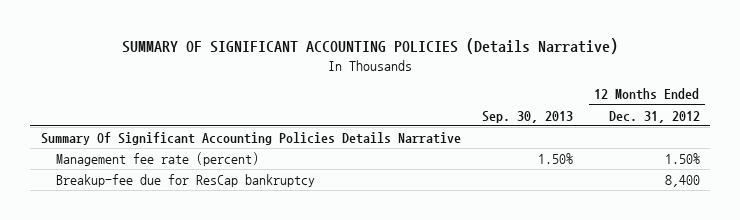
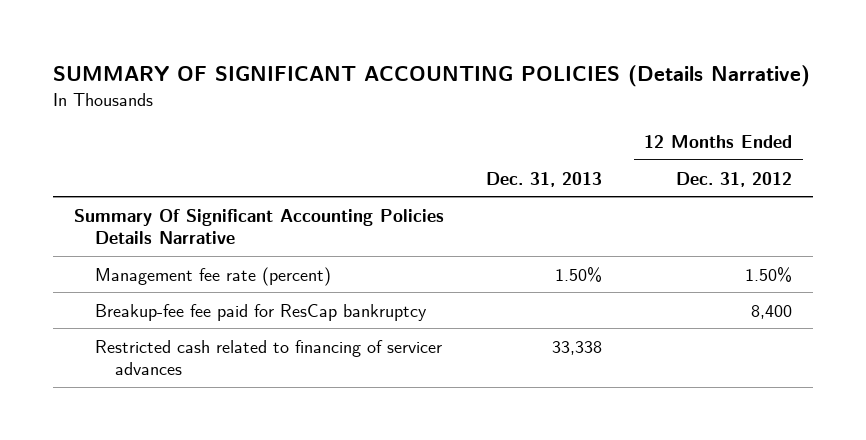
[482,110,574,123] Sep. 30, 2013 -> none
none -> [486,171,603,187] Dec. 31, 2013
[56,173,316,187] Breakup-fee due for ResCap bankruptcy -> [94,303,427,321] Breakup-fee fee paid for ResCap bankruptcy
none -> [94,339,442,375] Restricted cash related to financing of servicer advances

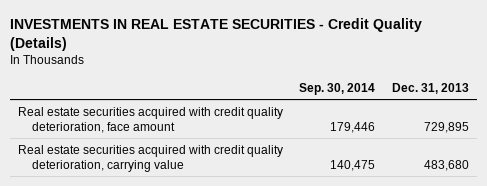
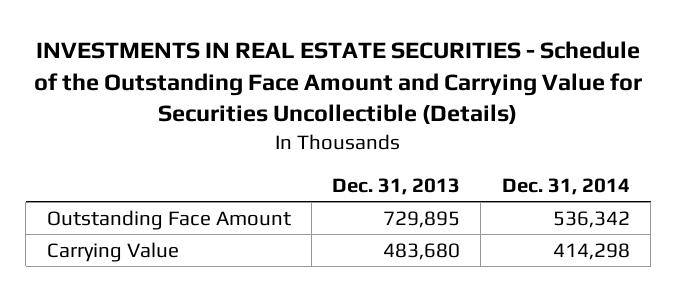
[9,17,422,51] INVESTMENTS IN REAL ESTATE SECURITIES - Credit Quality (Details) -> [34,40,643,125] INVESTMENTS IN REAL ESTATE SECURITIES - Schedule of the Outstanding Face Amount and Carrying Value for Securities Uncollectible (Details)
[299,83,376,96] Sep. 30, 2014 -> none
none -> [501,177,630,195] Dec. 31, 2014
[18,106,284,133] Real estate securities acquired with credit quality deterioration, face amount -> [46,209,291,230] Outstanding Face Amount
[18,144,284,172] Real estate securities acquired with credit quality deterioration, carrying value -> [46,241,179,262] Carrying Value

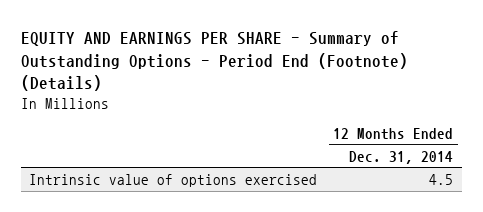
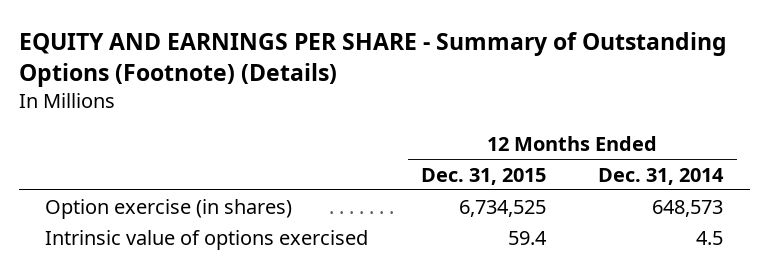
[20,31,408,92] EQUITY AND EARNINGS PER SHARE - Summary of Outstanding Options - Period End (Footnote) (Details) -> [18,31,727,88] EQUITY AND EARNINGS PER SHARE - Summary of Outstanding Options (Footnote) (Details)
none -> [420,167,546,185] Dec. 31, 2015
none -> [45,198,293,219] Option exercise (in shares)

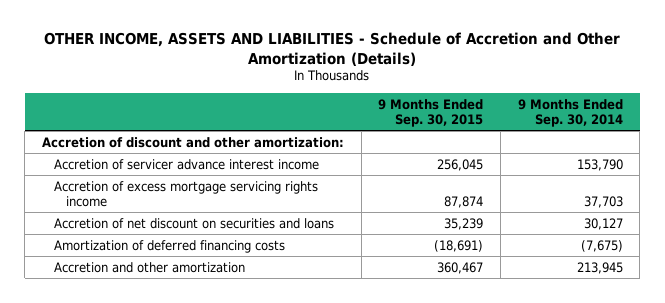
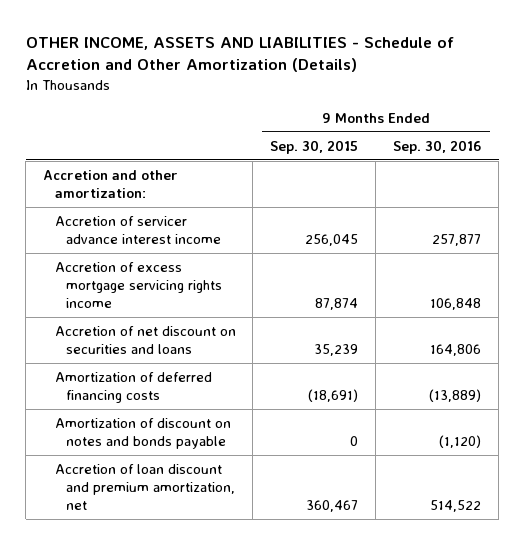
[517,98,623,127] 9 Months Ended Sep. 30, 2014 -> none
none -> [393,139,482,154] Sep. 30, 2016
[41,136,344,148] Accretion of discount and other amortization: -> [43,169,179,198] Accretion and other amortization:
none -> [54,417,231,449] Amortization of discount on notes and bonds payable
[54,261,246,273] Accretion and other amortization -> [54,463,235,510] Accretion of loan discount and premium amortization, net

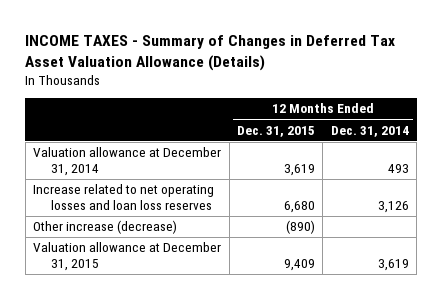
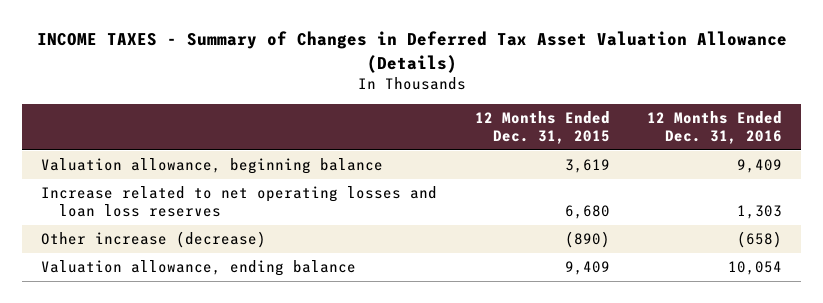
[330,125,409,137] Dec. 31, 2014 -> none
none -> [647,111,783,145] 12 Months Ended Dec. 31, 2016
[33,147,222,177] Valuation allowance at December 31, 2014 -> [41,158,384,175] Valuation allowance, beginning balance
[33,242,222,272] Valuation allowance at December 31, 2015 -> [41,260,357,277] Valuation allowance, ending balance

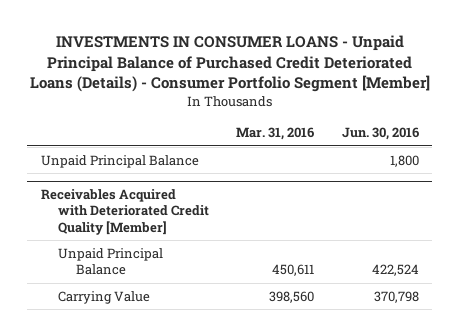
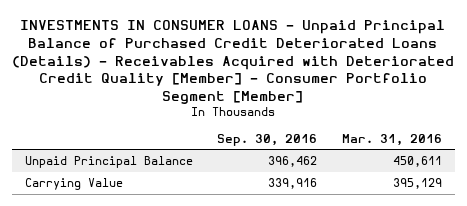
[29,35,430,93] INVESTMENTS IN CONSUMER LOANS - Unpaid Principal Balance of Purchased Credit Deteriorated Loans (Details) - Consumer Portfolio Segment [Member] -> [12,20,455,104] INVESTMENTS IN CONSUMER LOANS - Unpaid Principal Balance of Purchased Credit Deteriorated Loans (Details) - Receivables Acquired with Deteriorated Credit Quality [Member] - Consumer Portfolio Segment [Member]
[341,127,419,141] Jun. 30, 2016 -> none
none -> [217,133,318,146] Sep. 30, 2016
[40,154,199,168] Unpaid Principal Balance -> none
[40,189,210,235] Receivables Acquired with Deteriorated Credit Quality [Member] -> none
[269,290,315,303] 398,560 -> [393,178,443,190] 395,129

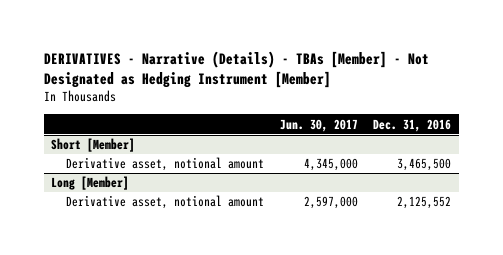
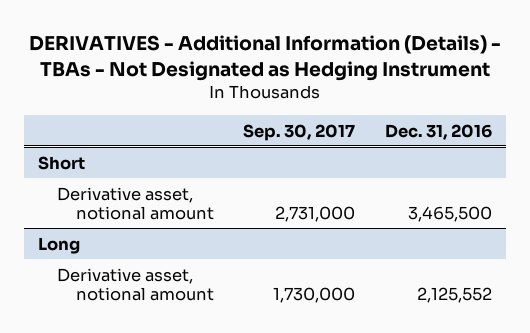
[43,50,429,88] DERIVATIVES - Narrative (Details) - TBAs [Member] - Not Designated as Hedging Instrument [Member] -> [28,34,501,81] DERIVATIVES - Additional Information (Details) - TBAs - Not Designated as Hedging Instrument
[279,118,358,132] Jun. 30, 2017 -> none
none -> [243,123,356,141] Sep. 30, 2017
[51,138,136,153] Short [Member] -> [38,155,86,170] Short
[51,176,130,191] Long [Member] -> [38,236,81,254] Long

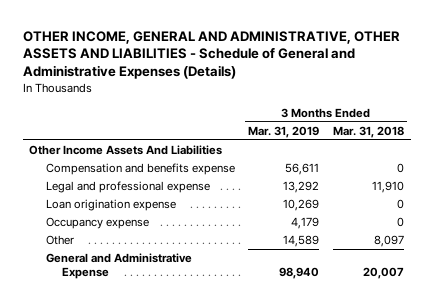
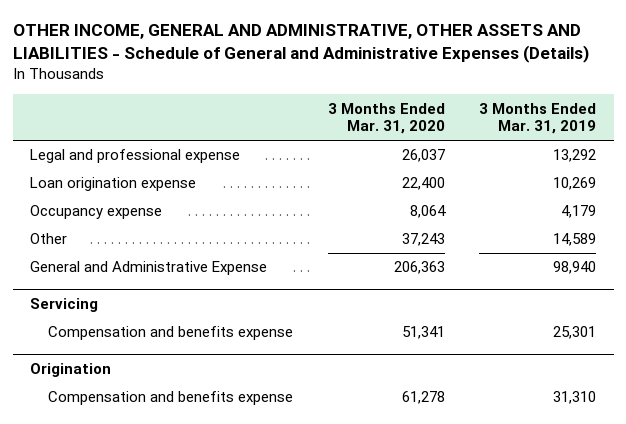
[332,125,404,138] Mar. 31, 2018 -> none
none -> [327,102,445,135] 3 Months Ended Mar. 31, 2020
[29,145,223,156] Other Income Assets And Liabilities -> none
[45,163,235,176] Compensation and benefits expense -> none
none -> [29,298,98,313] Servicing
none -> [47,326,293,341] Compensation and benefits expense
none -> [29,363,111,378] Origination
none -> [47,391,293,406] Compensation and benefits expense

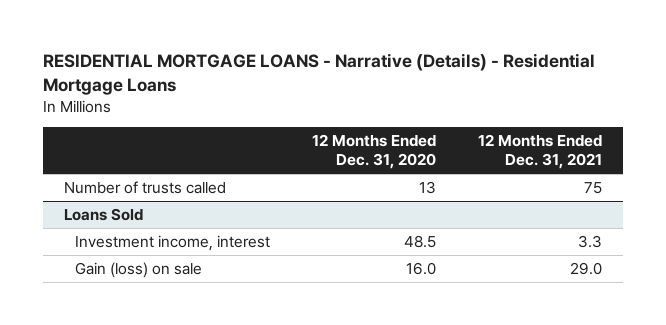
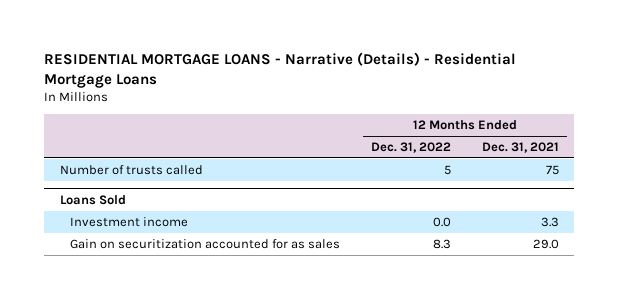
[311,134,436,170] 12 Months Ended Dec. 31, 2020 -> none
none -> [370,142,451,154] Dec. 31, 2022
[75,235,271,252] Investment income, interest -> [69,216,188,227] Investment income
[75,262,203,279] Gain (loss) on sale -> [69,238,340,249] Gain on securitization accounted for as sales

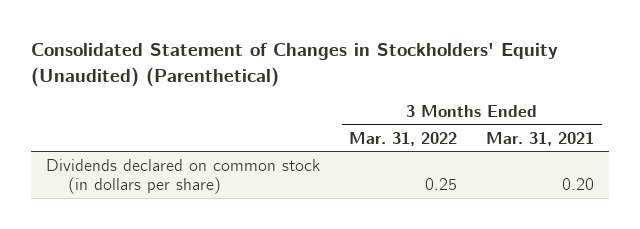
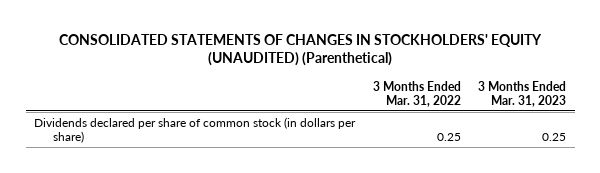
[30,43,558,87] Consolidated Statement of Changes in Stockholders' Equity (Unaudited) (Parenthetical) -> [59,33,543,67] CONSOLIDATED STATEMENTS OF CHANGES IN STOCKHOLDERS' EQUITY (UNAUDITED) (Parenthetical)
[486,131,595,146] Mar. 31, 2021 -> none
none -> [477,80,566,107] 3 Months Ended Mar. 31, 2023
[45,159,320,195] Dividends declared on common stock (in dollars per share) -> [34,117,357,144] Dividends declared per share of common stock (in dollars per share)

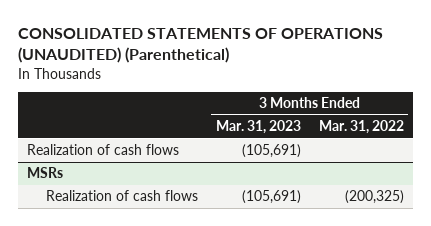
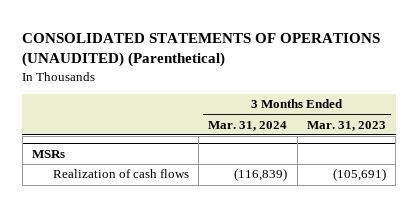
[318,120,404,135] Mar. 31, 2022 -> none
none -> [208,120,288,131] Mar. 31, 2024
[26,144,179,156] Realization of cash flows -> none

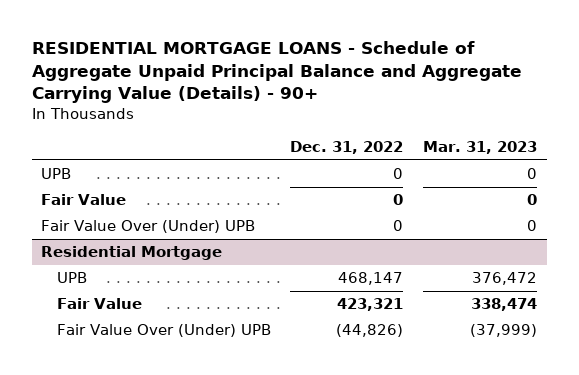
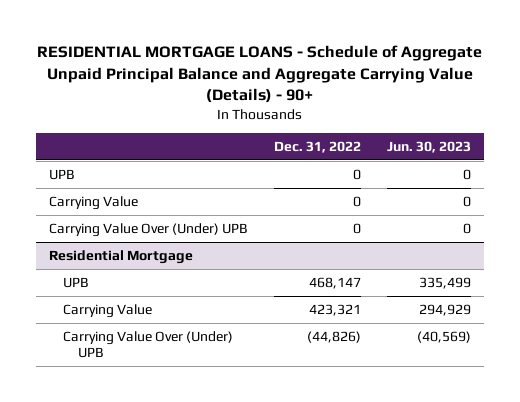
[423,140,538,154] Mar. 31, 2023 -> none
none -> [387,141,472,154] Jun. 30, 2023
[41,194,127,206] Fair Value -> [48,195,138,210] Carrying Value
[41,220,256,234] Fair Value Over (Under) UPB -> [48,222,248,237] Carrying Value Over (Under) UPB
[56,298,142,310] Fair Value -> [63,303,153,318] Carrying Value
[56,324,271,338] Fair Value Over (Under) UPB -> [63,330,234,359] Carrying Value Over (Under) UPB

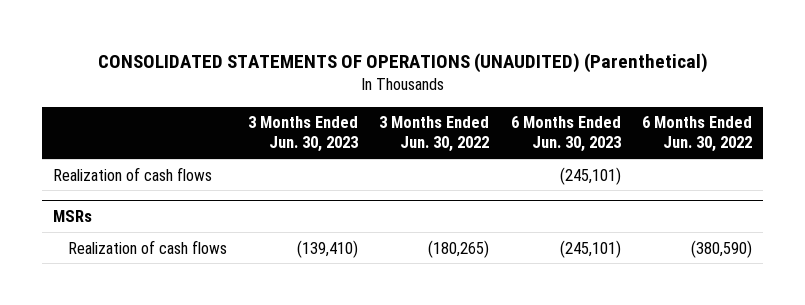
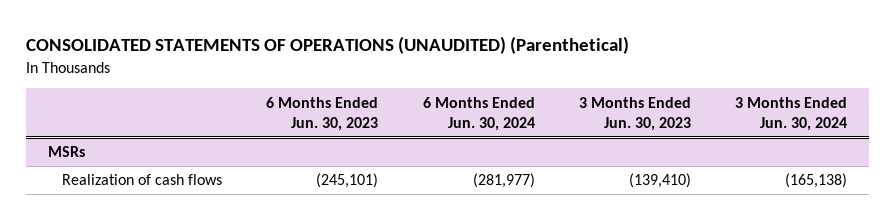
[379,116,490,153] 3 Months Ended Jun. 30, 2022 -> none
[642,116,753,153] 6 Months Ended Jun. 30, 2022 -> none
none -> [422,96,535,132] 6 Months Ended Jun. 30, 2024
none -> [734,96,847,132] 3 Months Ended Jun. 30, 2024
[53,166,213,181] Realization of cash flows -> none

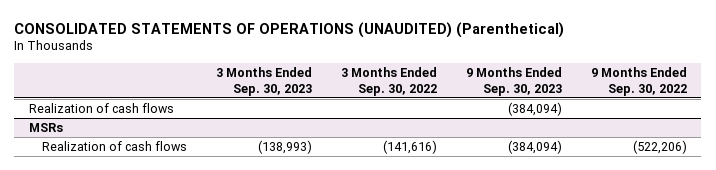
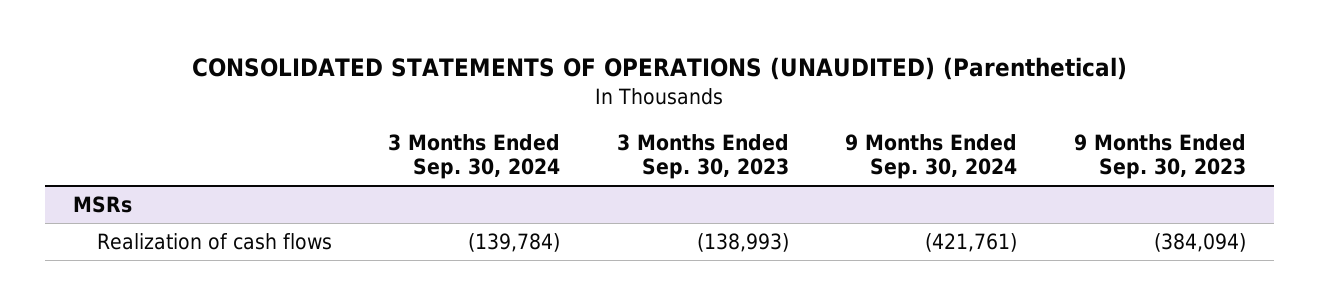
[340,66,437,96] 3 Months Ended Sep. 30, 2022 -> none
[590,66,687,96] 9 Months Ended Sep. 30, 2022 -> none
none -> [388,133,561,179] 3 Months Ended Sep. 30, 2024
none -> [845,133,1018,179] 9 Months Ended Sep. 30, 2024
[28,102,174,113] Realization of cash flows -> none

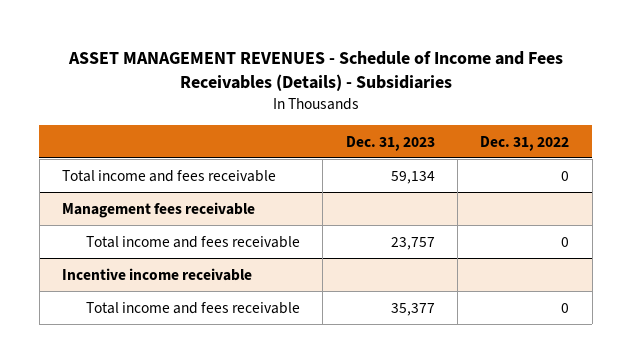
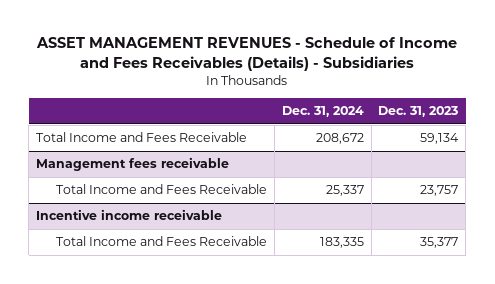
[480,135,570,151] Dec. 31, 2022 -> none
none -> [281,106,364,118] Dec. 31, 2024
[62,169,277,182] Total income and fees receivable -> [36,132,248,143] Total Income and Fees Receivable
[86,235,301,248] Total income and fees receivable -> [55,184,267,195] Total Income and Fees Receivable
[86,301,301,314] Total income and fees receivable -> [55,236,267,247] Total Income and Fees Receivable

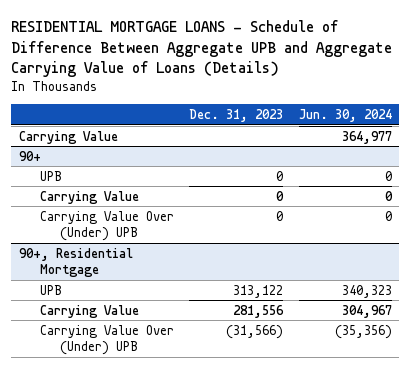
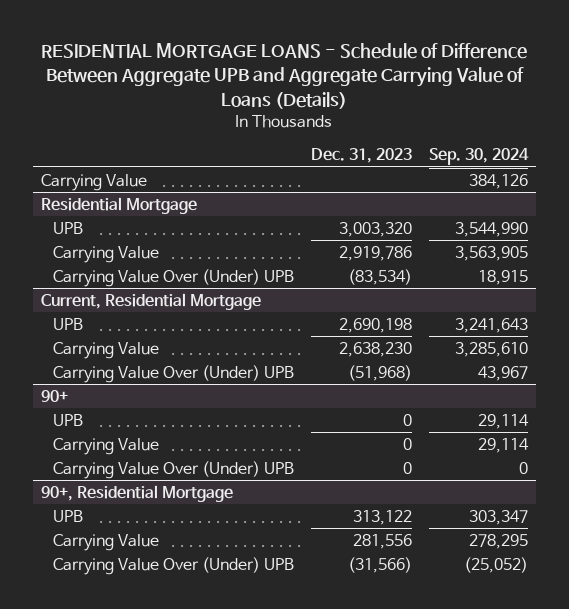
[298,108,392,122] Jun. 30, 2024 -> none
none -> [428,148,529,166] Sep. 30, 2024
none -> [41,196,198,214] Residential Mortgage
none -> [53,221,84,234] UPB
none -> [53,245,160,263] Carrying Value
none -> [53,268,295,287] Carrying Value Over (Under) UPB
none -> [41,292,262,310] Current, Residential Mortgage
none -> [53,317,84,330] UPB
none -> [53,341,160,359] Carrying Value
none -> [53,364,295,383] Carrying Value Over (Under) UPB

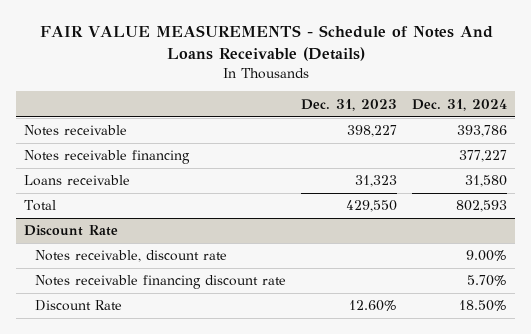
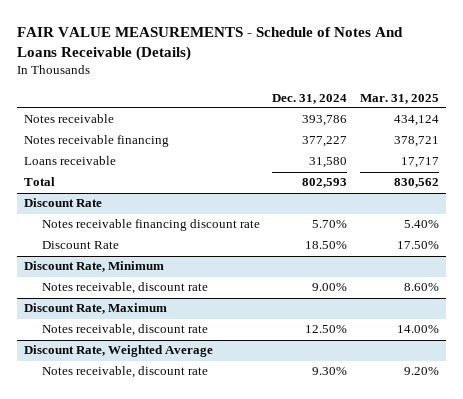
[301,98,398,111] Dec. 31, 2023 -> none
none -> [360,93,440,104] Mar. 31, 2025
[35,250,228,263] Notes receivable, discount rate -> none
none -> [23,261,164,273] Discount Rate, Minimum
none -> [41,282,208,295] Notes receivable, discount rate
none -> [23,303,167,315] Discount Rate, Maximum
none -> [41,324,208,337] Notes receivable, discount rate
none -> [23,345,213,358] Discount Rate, Weighted Average
none -> [41,366,208,379] Notes receivable, discount rate

